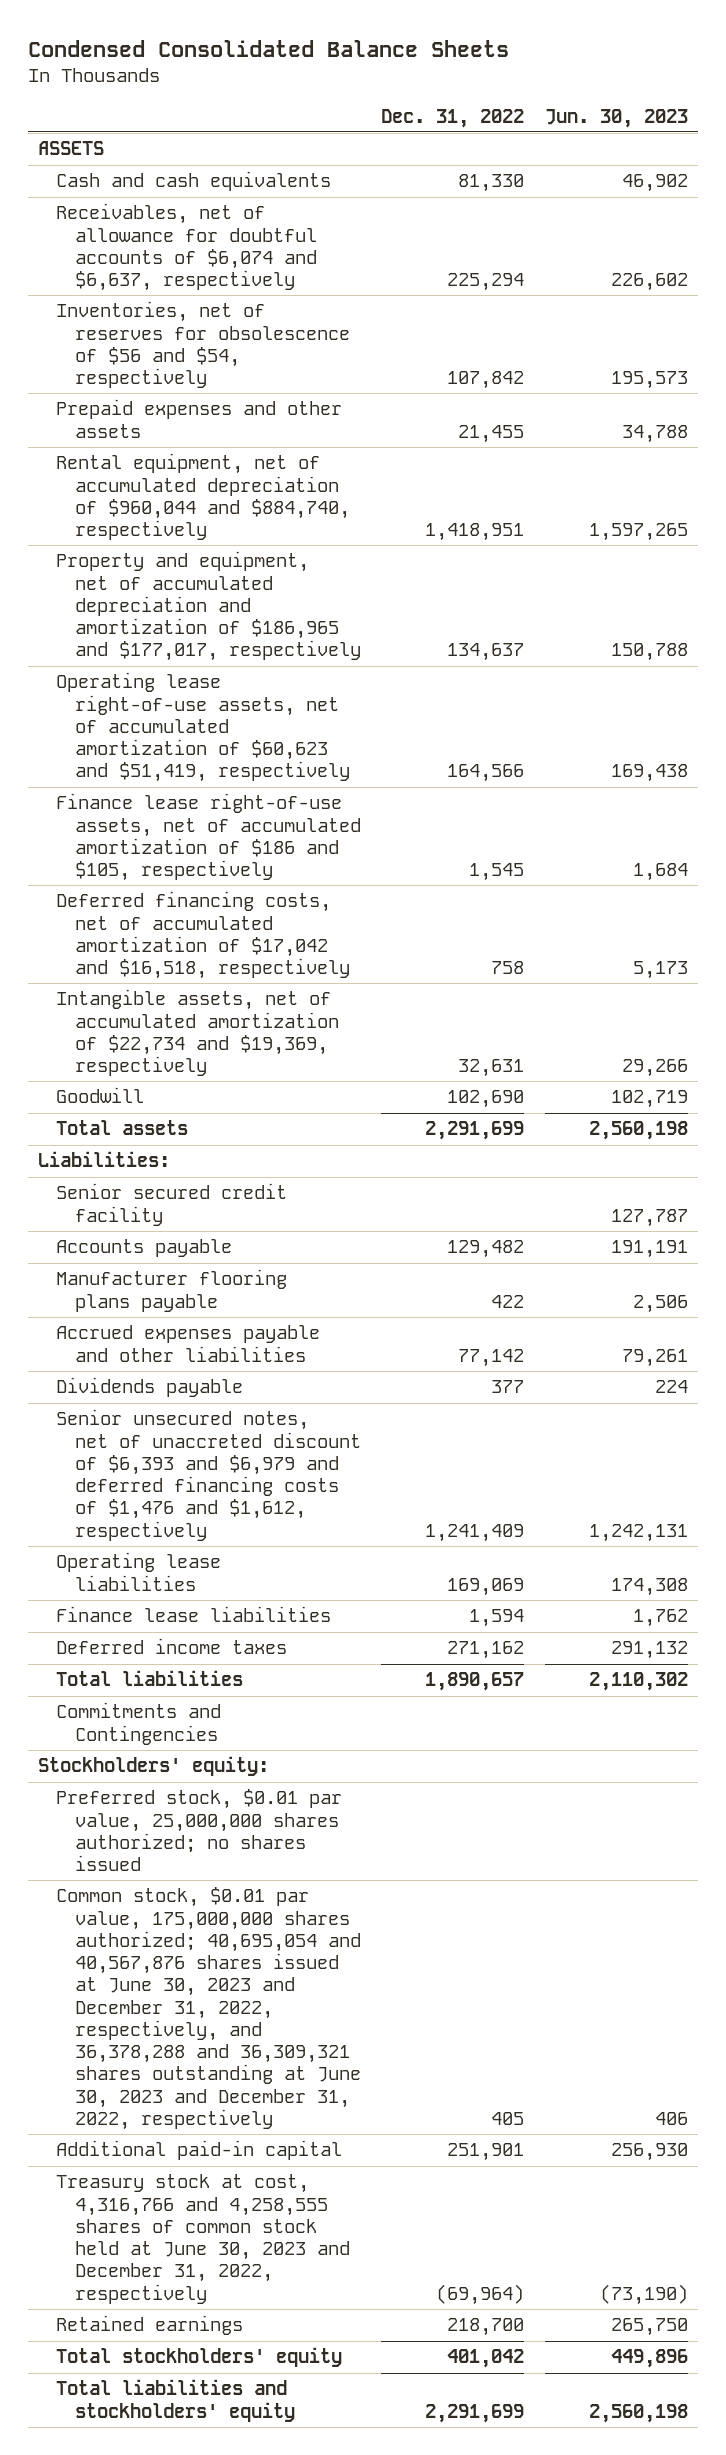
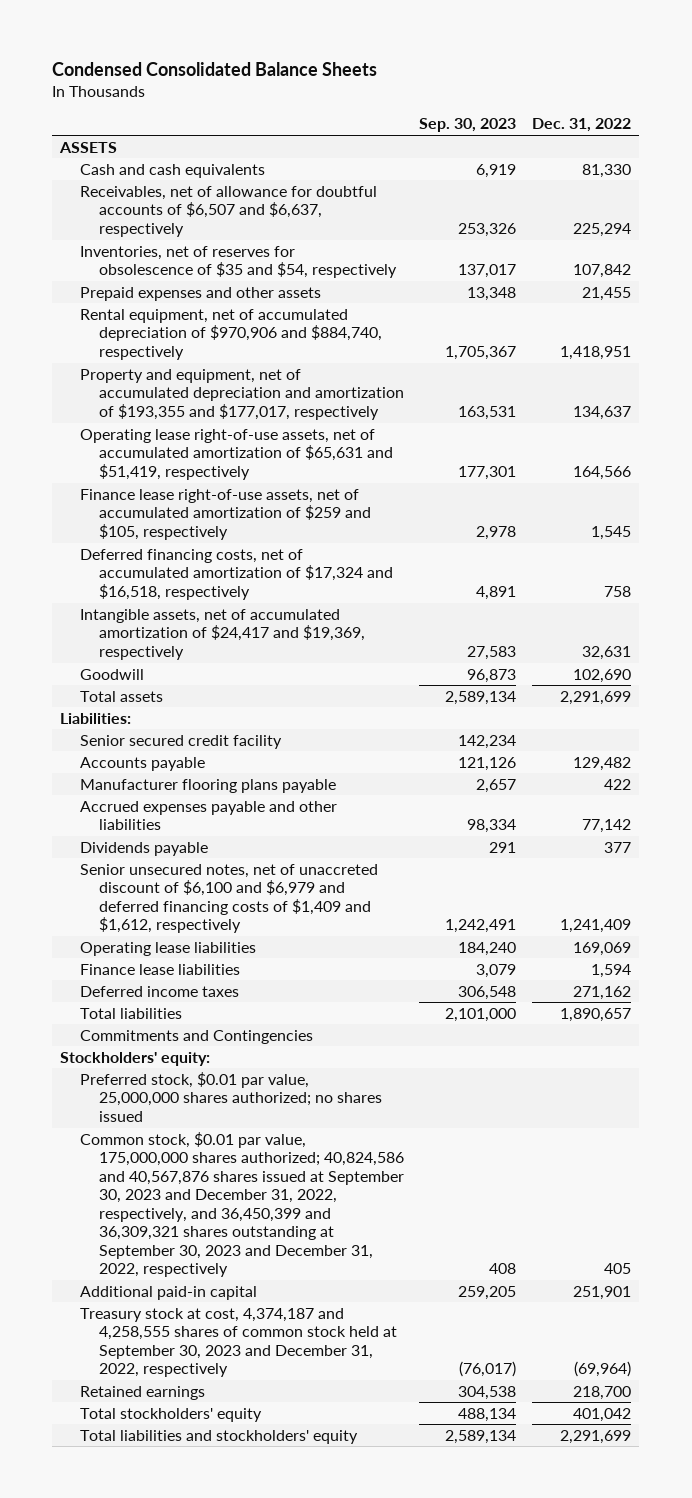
[544,108,688,128] Jun. 30, 2023 -> none
none -> [419,118,517,133] Sep. 30, 2023
[56,203,318,292] Receivables, net of allowance for doubtful accounts of $6,074 and $6,637, respectively -> [79,185,377,237] Receivables, net of allowance for doubtful accounts of $6,507 and $6,637, respectively
[56,301,351,389] Inventories, net of reserves for obsolescence of $56 and $54, respectively -> [79,245,397,279] Inventories, net of reserves for obsolescence of $35 and $54, respectively
[56,453,351,541] Rental equipment, net of accumulated depreciation of $960,044 and $884,740, respectively -> [79,308,382,360] Rental equipment, net of accumulated depreciation of $970,906 and $884,740, respectively
[56,551,362,662] Property and equipment, net of accumulated depreciation and amortization of $186,965 and $177,017, respectively -> [79,368,404,420] Property and equipment, net of accumulated depreciation and amortization of $193,355 and $177,017, respectively
[56,672,351,783] Operating lease right-of-use assets, net of accumulated amortization of $60,623 and $51,419, respectively -> [79,428,393,480] Operating lease right-of-use assets, net of accumulated amortization of $65,631 and $51,419, respectively
[56,793,362,882] Finance lease right-of-use assets, net of accumulated amortization of $186 and $105, respectively -> [79,488,371,540] Finance lease right-of-use assets, net of accumulated amortization of $259 and $105, respectively
[56,891,351,980] Deferred financing costs, net of accumulated amortization of $17,042 and $16,518, respectively -> [79,548,393,600] Deferred financing costs, net of accumulated amortization of $17,324 and $16,518, respectively
[56,989,340,1077] Intangible assets, net of accumulated amortization of $22,734 and $19,369, respectively -> [79,608,365,660] Intangible assets, net of accumulated amortization of $24,417 and $19,369, respectively
[56,1409,362,1541] Senior unsecured notes, net of unaccreted discount of $6,393 and $6,979 and deferred financing costs of $1,476 and $1,612, respectively -> [79,863,378,934] Senior unsecured notes, net of unaccreted discount of $6,100 and $6,979 and deferred financing costs of $1,409 and $1,612, respectively
[56,1887,362,2130] Common stock, $0.01 par value, 175,000,000 shares authorized; 40,695,054 and 40,567,876 shares issued at June 30, 2023 and December 31, 2022, respectively, and 36,378,288 and 36,309,321 shares outstanding at June 30, 2023 and December 31, 2022, respectively -> [79,1131,404,1278] Common stock, $0.01 par value, 175,000,000 shares authorized; 40,824,586 and 40,567,876 shares issued at September 30, 2023 and December 31, 2022, respectively, and 36,450,399 and 36,309,321 shares outstanding at September 30, 2023 and December 31, 2022, respectively
[56,2174,351,2304] Treasury stock at cost, 4,316,766 and 4,258,555 shares of common stock held at June 30, 2023 and December 31, 2022, respectively -> [79,1307,397,1378] Treasury stock at cost, 4,374,187 and 4,258,555 shares of common stock held at September 30, 2023 and December 31, 2022, respectively

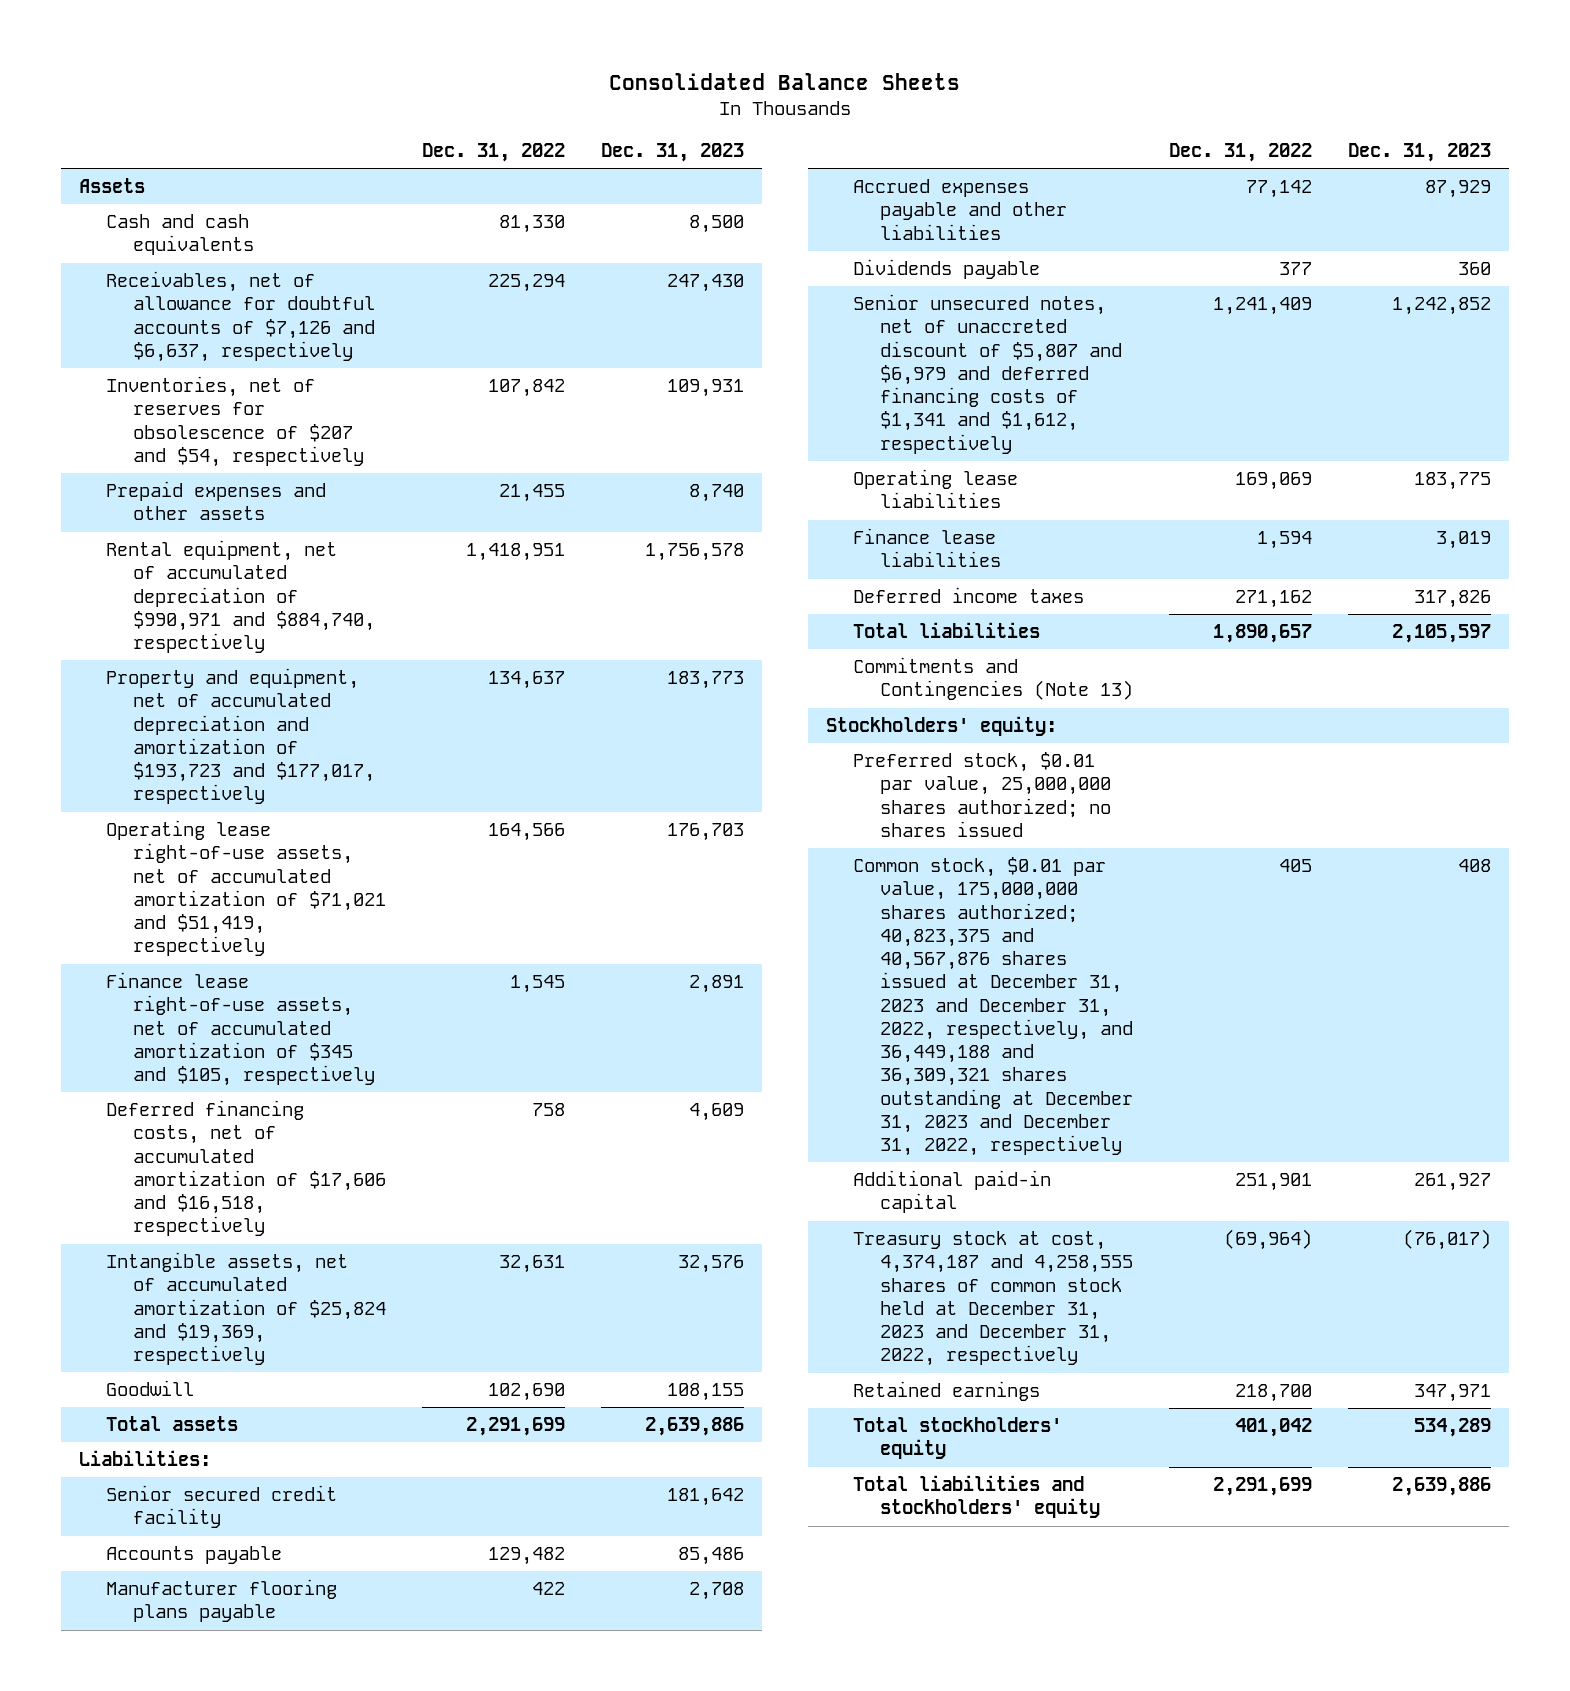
[52,62,378,77] Condensed Consolidated Balance Sheets -> [609,72,961,90] Consolidated Balance Sheets
[419,118,517,133] Sep. 30, 2023 -> none
none -> [601,143,745,163] Dec. 31, 2023
[59,141,118,153] ASSETS -> [78,178,145,194] Assets
[79,185,377,237] Receivables, net of allowance for doubtful accounts of $6,507 and $6,637, respectively -> [106,271,376,362] Receivables, net of allowance for doubtful accounts of $7,126 and $6,637, respectively
[79,245,397,279] Inventories, net of reserves for obsolescence of $35 and $54, respectively -> [106,376,365,467] Inventories, net of reserves for obsolescence of $207 and $54, respectively
[79,308,382,360] Rental equipment, net of accumulated depreciation of $970,906 and $884,740, respectively -> [106,540,376,654] Rental equipment, net of accumulated depreciation of $990,971 and $884,740, respectively
[79,368,404,420] Property and equipment, net of accumulated depreciation and amortization of $193,355 and $177,017, respectively -> [106,668,376,805] Property and equipment, net of accumulated depreciation and amortization of $193,723 and $177,017, respectively
[79,428,393,480] Operating lease right-of-use assets, net of accumulated amortization of $65,631 and $51,419, respectively -> [106,820,387,957] Operating lease right-of-use assets, net of accumulated amortization of $71,021 and $51,419, respectively
[79,488,371,540] Finance lease right-of-use assets, net of accumulated amortization of $259 and $105, respectively -> [106,972,376,1087] Finance lease right-of-use assets, net of accumulated amortization of $345 and $105, respectively
[79,548,393,600] Deferred financing costs, net of accumulated amortization of $17,324 and $16,518, respectively -> [106,1100,387,1237] Deferred financing costs, net of accumulated amortization of $17,606 and $16,518, respectively
[79,608,365,660] Intangible assets, net of accumulated amortization of $24,417 and $19,369, respectively -> [106,1252,387,1366] Intangible assets, net of accumulated amortization of $25,824 and $19,369, respectively
[79,863,378,934] Senior unsecured notes, net of unaccreted discount of $6,100 and $6,979 and deferred financing costs of $1,409 and $1,612, respectively -> [853,294,1123,454] Senior unsecured notes, net of unaccreted discount of $5,807 and $6,979 and deferred financing costs of $1,341 and $1,612, respectively
[79,1029,313,1044] Commitments and Contingencies -> [853,657,1134,701] Commitments and Contingencies (Note 13)
[79,1131,404,1278] Common stock, $0.01 par value, 175,000,000 shares authorized; 40,824,586 and 40,567,876 shares issued at September 30, 2023 and December 31, 2022, respectively, and 36,450,399 and 36,309,321 shares outstanding at September 30, 2023 and December 31, 2022, respectively -> [853,857,1134,1157] Common stock, $0.01 par value, 175,000,000 shares authorized; 40,823,375 and 40,567,876 shares issued at December 31, 2023 and December 31, 2022, respectively, and 36,449,188 and 36,309,321 shares outstanding at December 31, 2023 and December 31, 2022, respectively
[79,1307,397,1378] Treasury stock at cost, 4,374,187 and 4,258,555 shares of common stock held at September 30, 2023 and December 31, 2022, respectively -> [853,1231,1134,1367] Treasury stock at cost, 4,374,187 and 4,258,555 shares of common stock held at December 31, 2023 and December 31, 2022, respectively

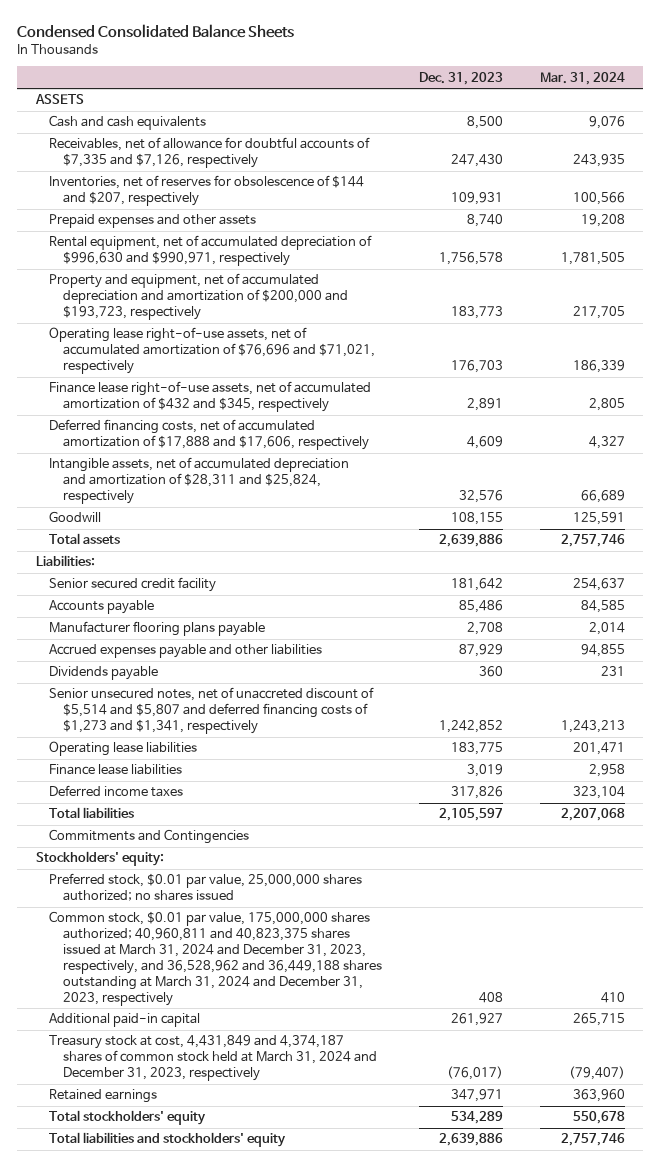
[609,72,961,90] Consolidated Balance Sheets -> [17,23,295,38] Condensed Consolidated Balance Sheets
[422,143,566,163] Dec. 31, 2022 -> none
none -> [539,71,625,85] Mar. 31, 2024
[78,178,145,194] Assets -> [34,94,84,105] ASSETS
[106,271,376,362] Receivables, net of allowance for doubtful accounts of $7,126 and $6,637, respectively -> [49,137,371,169] Receivables, net of allowance for doubtful accounts of $7,335 and $7,126, respectively
[106,376,365,467] Inventories, net of reserves for obsolescence of $207 and $54, respectively -> [49,175,365,207] Inventories, net of reserves for obsolescence of $144 and $207, respectively
[106,540,376,654] Rental equipment, net of accumulated depreciation of $990,971 and $884,740, respectively -> [49,235,373,267] Rental equipment, net of accumulated depreciation of $996,630 and $990,971, respectively
[106,668,376,805] Property and equipment, net of accumulated depreciation and amortization of $193,723 and $177,017, respectively -> [49,273,348,321] Property and equipment, net of accumulated depreciation and amortization of $200,000 and $193,723, respectively
[106,820,387,957] Operating lease right-of-use assets, net of accumulated amortization of $71,021 and $51,419, respectively -> [49,327,375,375] Operating lease right-of-use assets, net of accumulated amortization of $76,696 and $71,021, respectively
[106,972,376,1087] Finance lease right-of-use assets, net of accumulated amortization of $345 and $105, respectively -> [49,381,372,413] Finance lease right-of-use assets, net of accumulated amortization of $432 and $345, respectively
[106,1100,387,1237] Deferred financing costs, net of accumulated amortization of $17,606 and $16,518, respectively -> [49,419,369,451] Deferred financing costs, net of accumulated amortization of $17,888 and $17,606, respectively
[106,1252,387,1366] Intangible assets, net of accumulated amortization of $25,824 and $19,369, respectively -> [49,457,350,505] Intangible assets, net of accumulated depreciation and amortization of $28,311 and $25,824, respectively
[853,294,1123,454] Senior unsecured notes, net of unaccreted discount of $5,807 and $6,979 and deferred financing costs of $1,341 and $1,612, respectively -> [49,687,375,735] Senior unsecured notes, net of unaccreted discount of $5,514 and $5,807 and deferred financing costs of $1,273 and $1,341, respectively
[853,657,1134,701] Commitments and Contingencies (Note 13) -> [49,829,250,845] Commitments and Contingencies
[853,857,1134,1157] Common stock, $0.01 par value, 175,000,000 shares authorized; 40,823,375 and 40,567,876 shares issued at December 31, 2023 and December 31, 2022, respectively, and 36,449,188 and 36,309,321 shares outstanding at December 31, 2023 and December 31, 2022, respectively -> [49,911,382,1006] Common stock, $0.01 par value, 175,000,000 shares authorized; 40,960,811 and 40,823,375 shares issued at March 31, 2024 and December 31, 2023, respectively, and 36,528,962 and 36,449,188 shares outstanding at March 31, 2024 and December 31, 2023, respectively
[853,1231,1134,1367] Treasury stock at cost, 4,374,187 and 4,258,555 shares of common stock held at December 31, 2023 and December 31, 2022, respectively -> [49,1035,377,1082] Treasury stock at cost, 4,431,849 and 4,374,187 shares of common stock held at March 31, 2024 and December 31, 2023, respectively

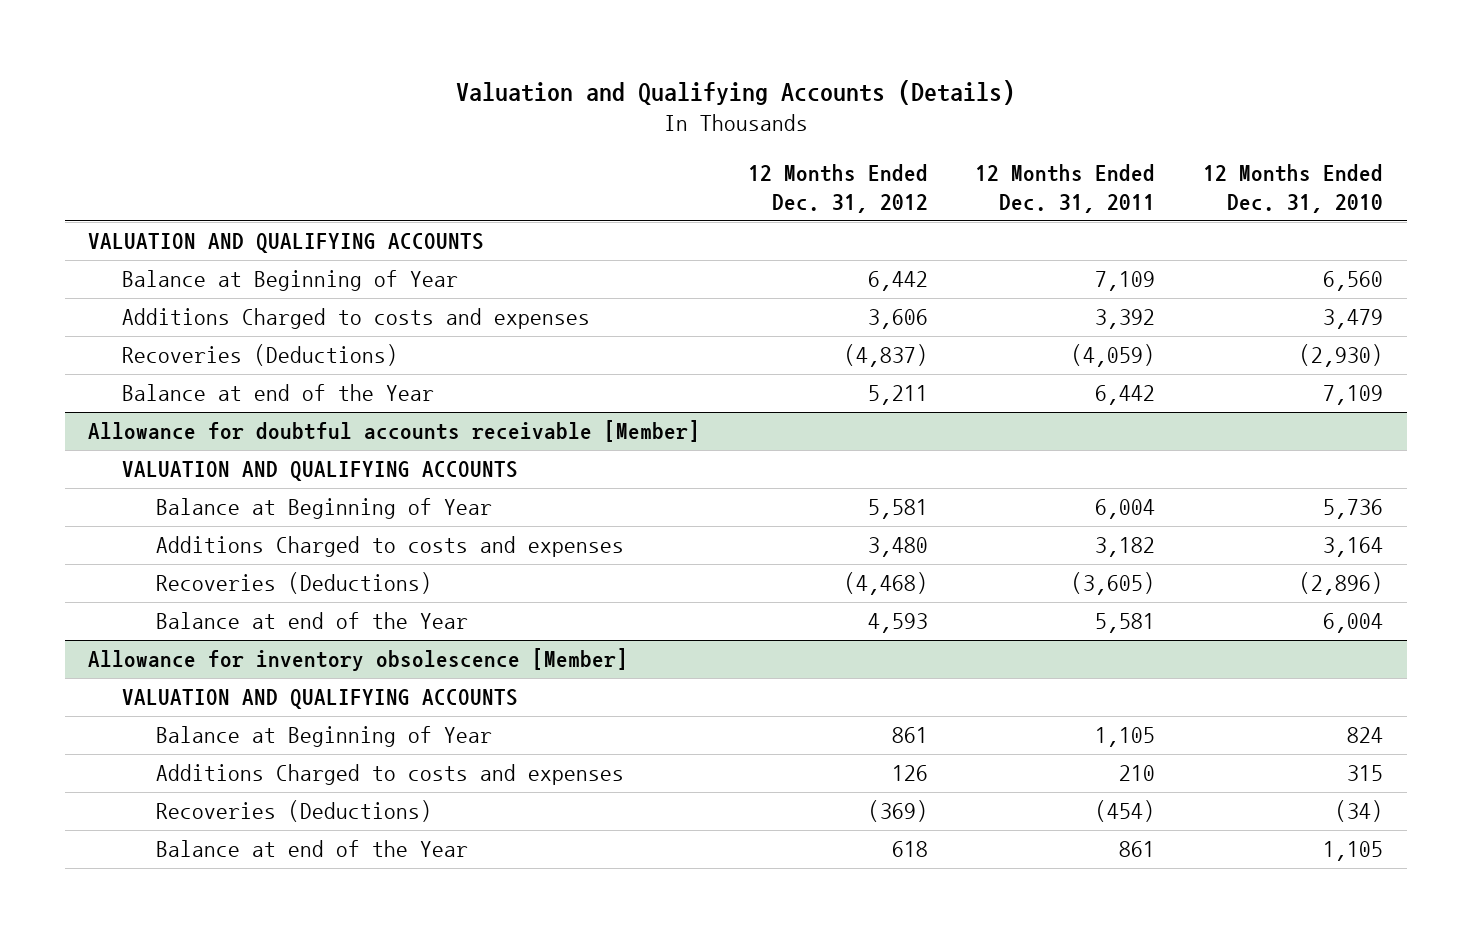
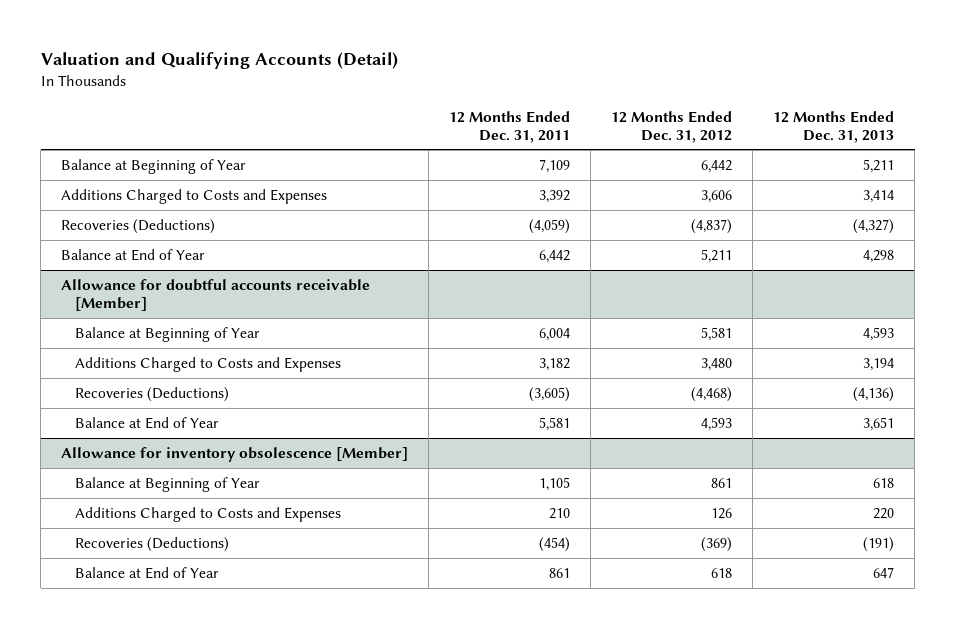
[455,79,1015,105] Valuation and Qualifying Accounts (Details) -> [40,52,398,70] Valuation and Qualifying Accounts (Detail)
[1202,163,1383,213] 12 Months Ended Dec. 31, 2010 -> none
none -> [773,110,895,143] 12 Months Ended Dec. 31, 2013
[88,233,485,254] VALUATION AND QUALIFYING ACCOUNTS -> none
[122,308,591,330] Additions Charged to costs and expenses -> [61,188,328,204] Additions Charged to Costs and Expenses
[122,384,435,402] Balance at end of the Year -> [61,248,206,261] Balance at End of Year
[122,461,519,482] VALUATION AND QUALIFYING ACCOUNTS -> none
[155,536,624,558] Additions Charged to costs and expenses -> [74,356,341,372] Additions Charged to Costs and Expenses
[155,612,468,630] Balance at end of the Year -> [74,416,219,429] Balance at End of Year
[122,689,519,710] VALUATION AND QUALIFYING ACCOUNTS -> none
[155,764,624,786] Additions Charged to costs and expenses -> [74,506,341,522] Additions Charged to Costs and Expenses
[155,840,468,858] Balance at end of the Year -> [74,566,219,579] Balance at End of Year

